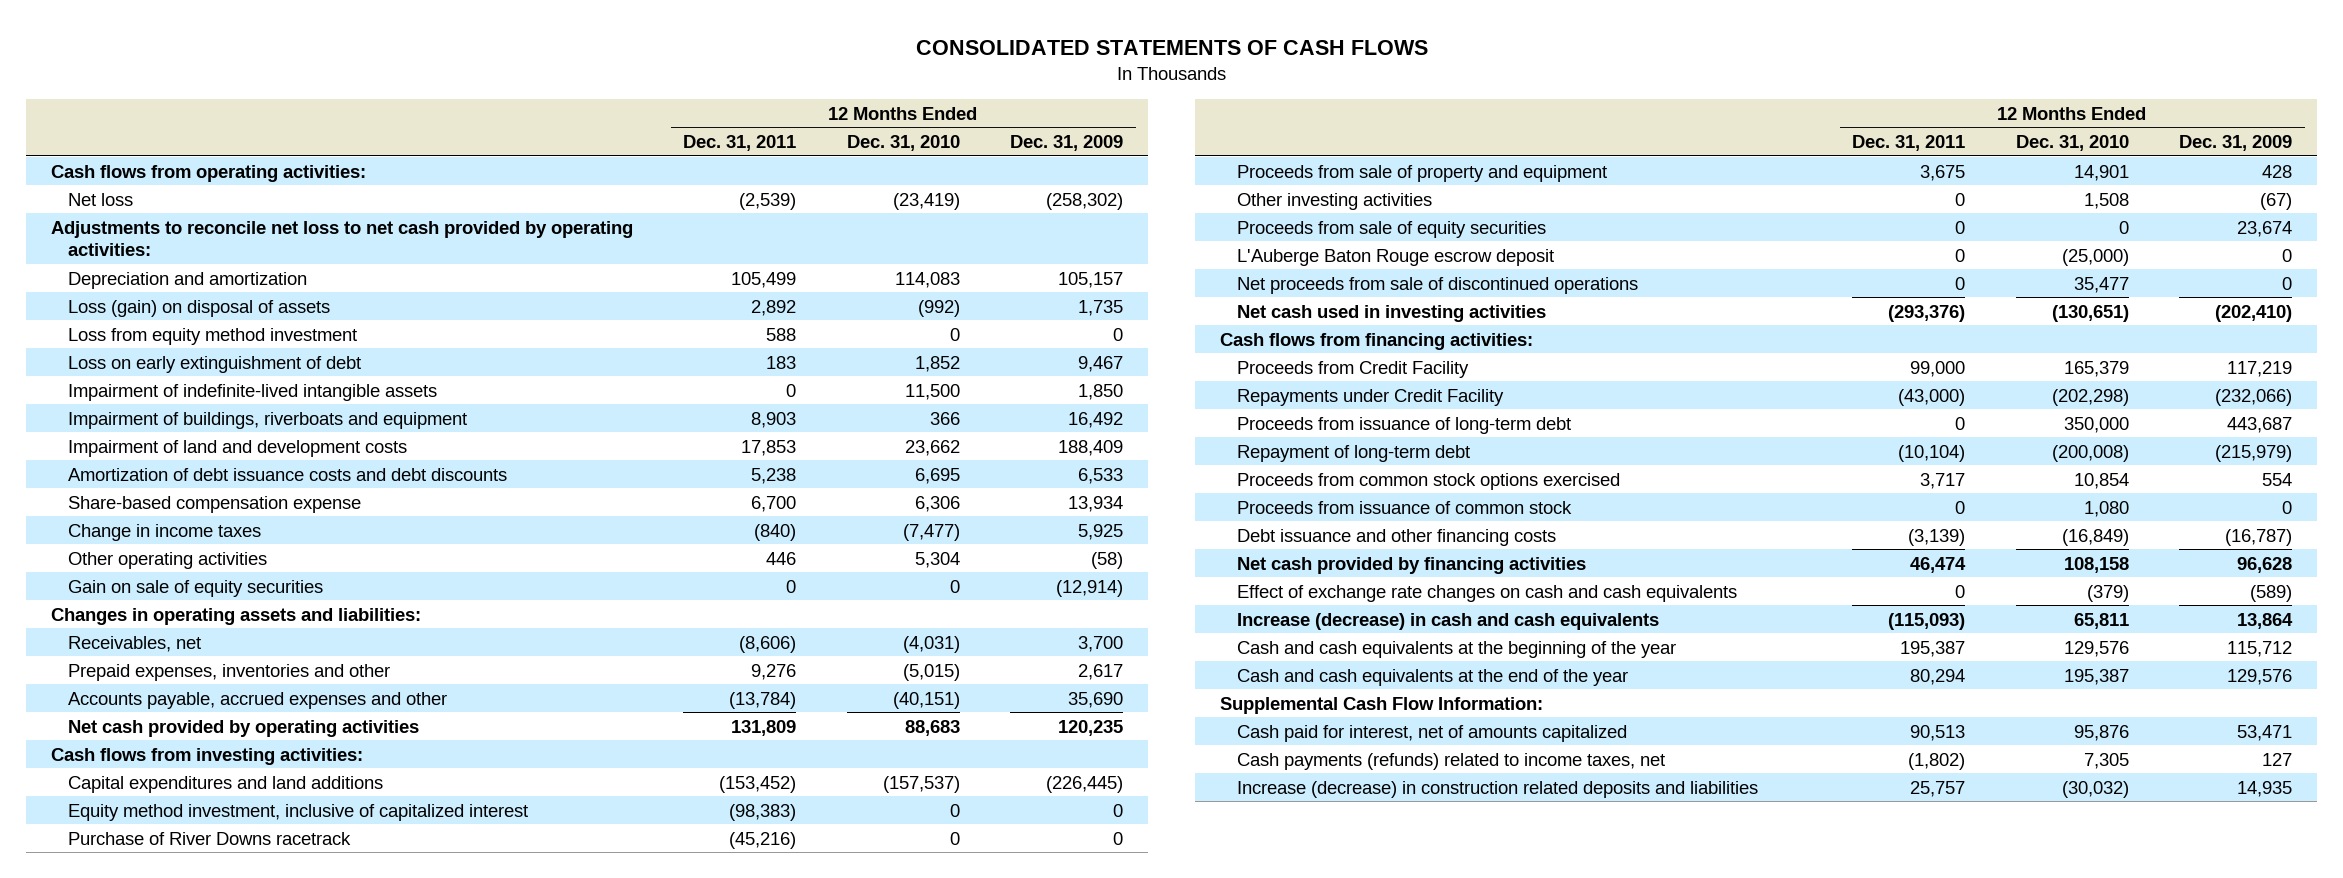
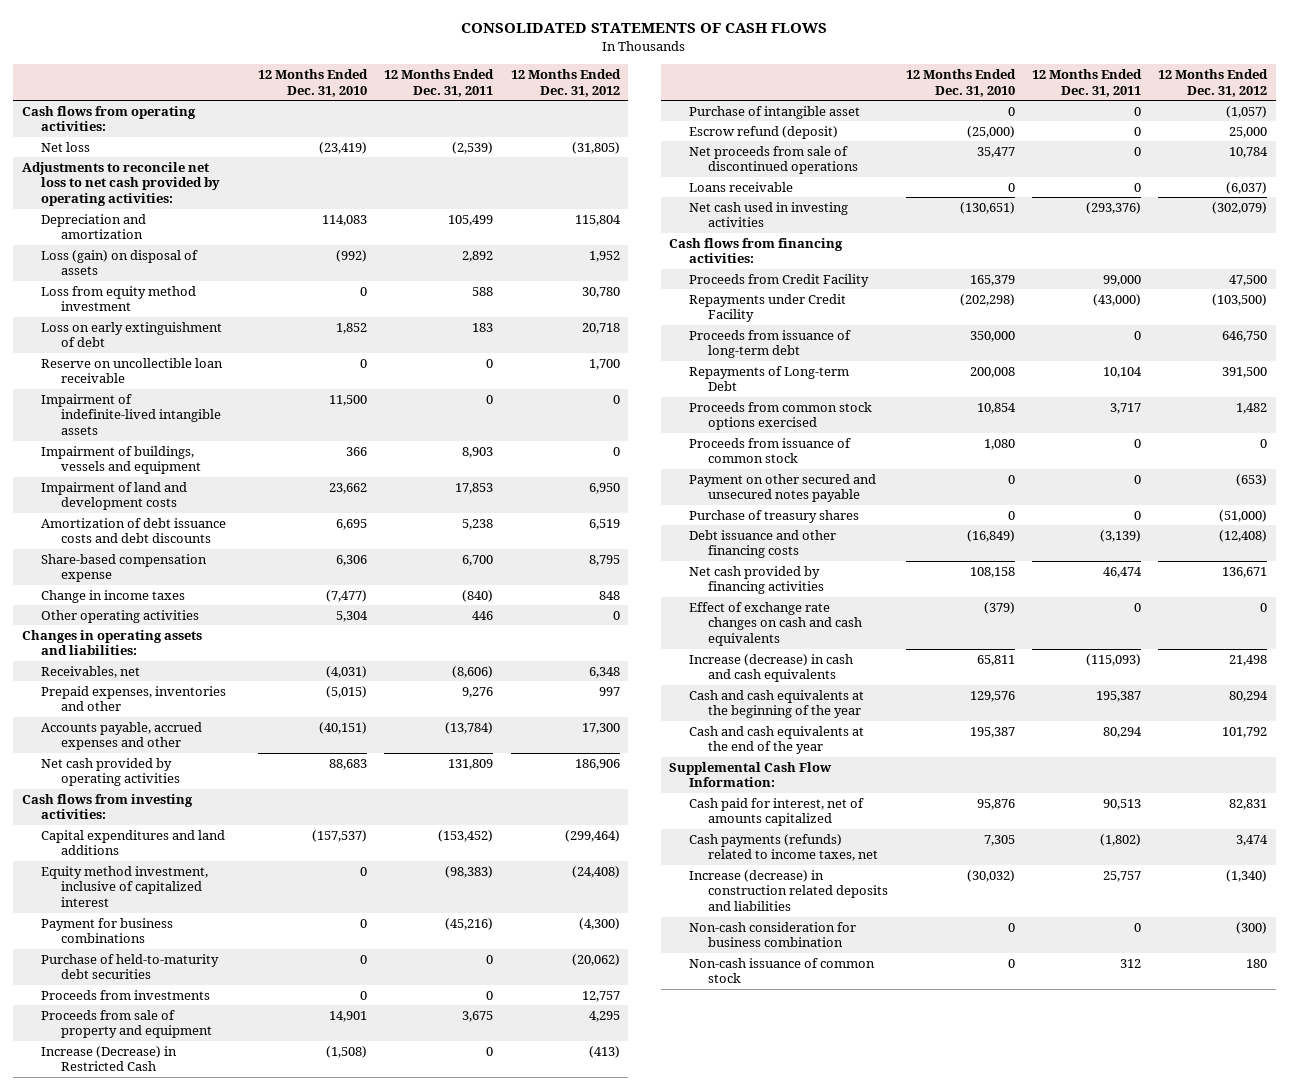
[1010,135,1124,152] Dec. 31, 2009 -> none
none -> [510,69,621,97] 12 Months Ended Dec. 31, 2012
none -> [41,357,224,384] Reserve on uncollectible loan receivable
[67,411,467,429] Impairment of buildings, riverboats and equipment -> [41,445,201,475] Impairment of buildings, vessels and equipment
[67,579,323,597] Gain on sale of equity securities -> none
[67,831,351,845] Purchase of River Downs racetrack -> [41,917,174,944] Payment for business combinations
none -> [41,953,220,980] Purchase of held-to-maturity debt securities
none -> [41,989,211,1000] Proceeds from investments
[1236,192,1432,210] Other investing activities -> none
[1236,220,1546,238] Proceeds from sale of equity securities -> none
none -> [41,1045,178,1072] Increase (Decrease) in Restricted Cash
none -> [688,105,860,119] Purchase of intangible asset
[1236,248,1554,266] L'Auberge Baton Rouge escrow deposit -> [688,125,838,139] Escrow refund (deposit)
none -> [688,181,793,192] Loans receivable
[1236,444,1470,462] Repayment of long-term debt -> [688,365,849,392] Repayments of Long-term Debt
[1898,444,1966,462] (10,104) -> [1102,366,1142,378] 10,104
[2051,444,2129,462] (200,008) -> [969,366,1015,378] 200,008
none -> [688,473,876,503] Payment on other secured and unsecured notes payable
none -> [688,509,859,523] Purchase of treasury shares
none -> [688,921,856,948] Non-cash consideration for business combination
none -> [688,957,875,984] Non-cash issuance of common stock

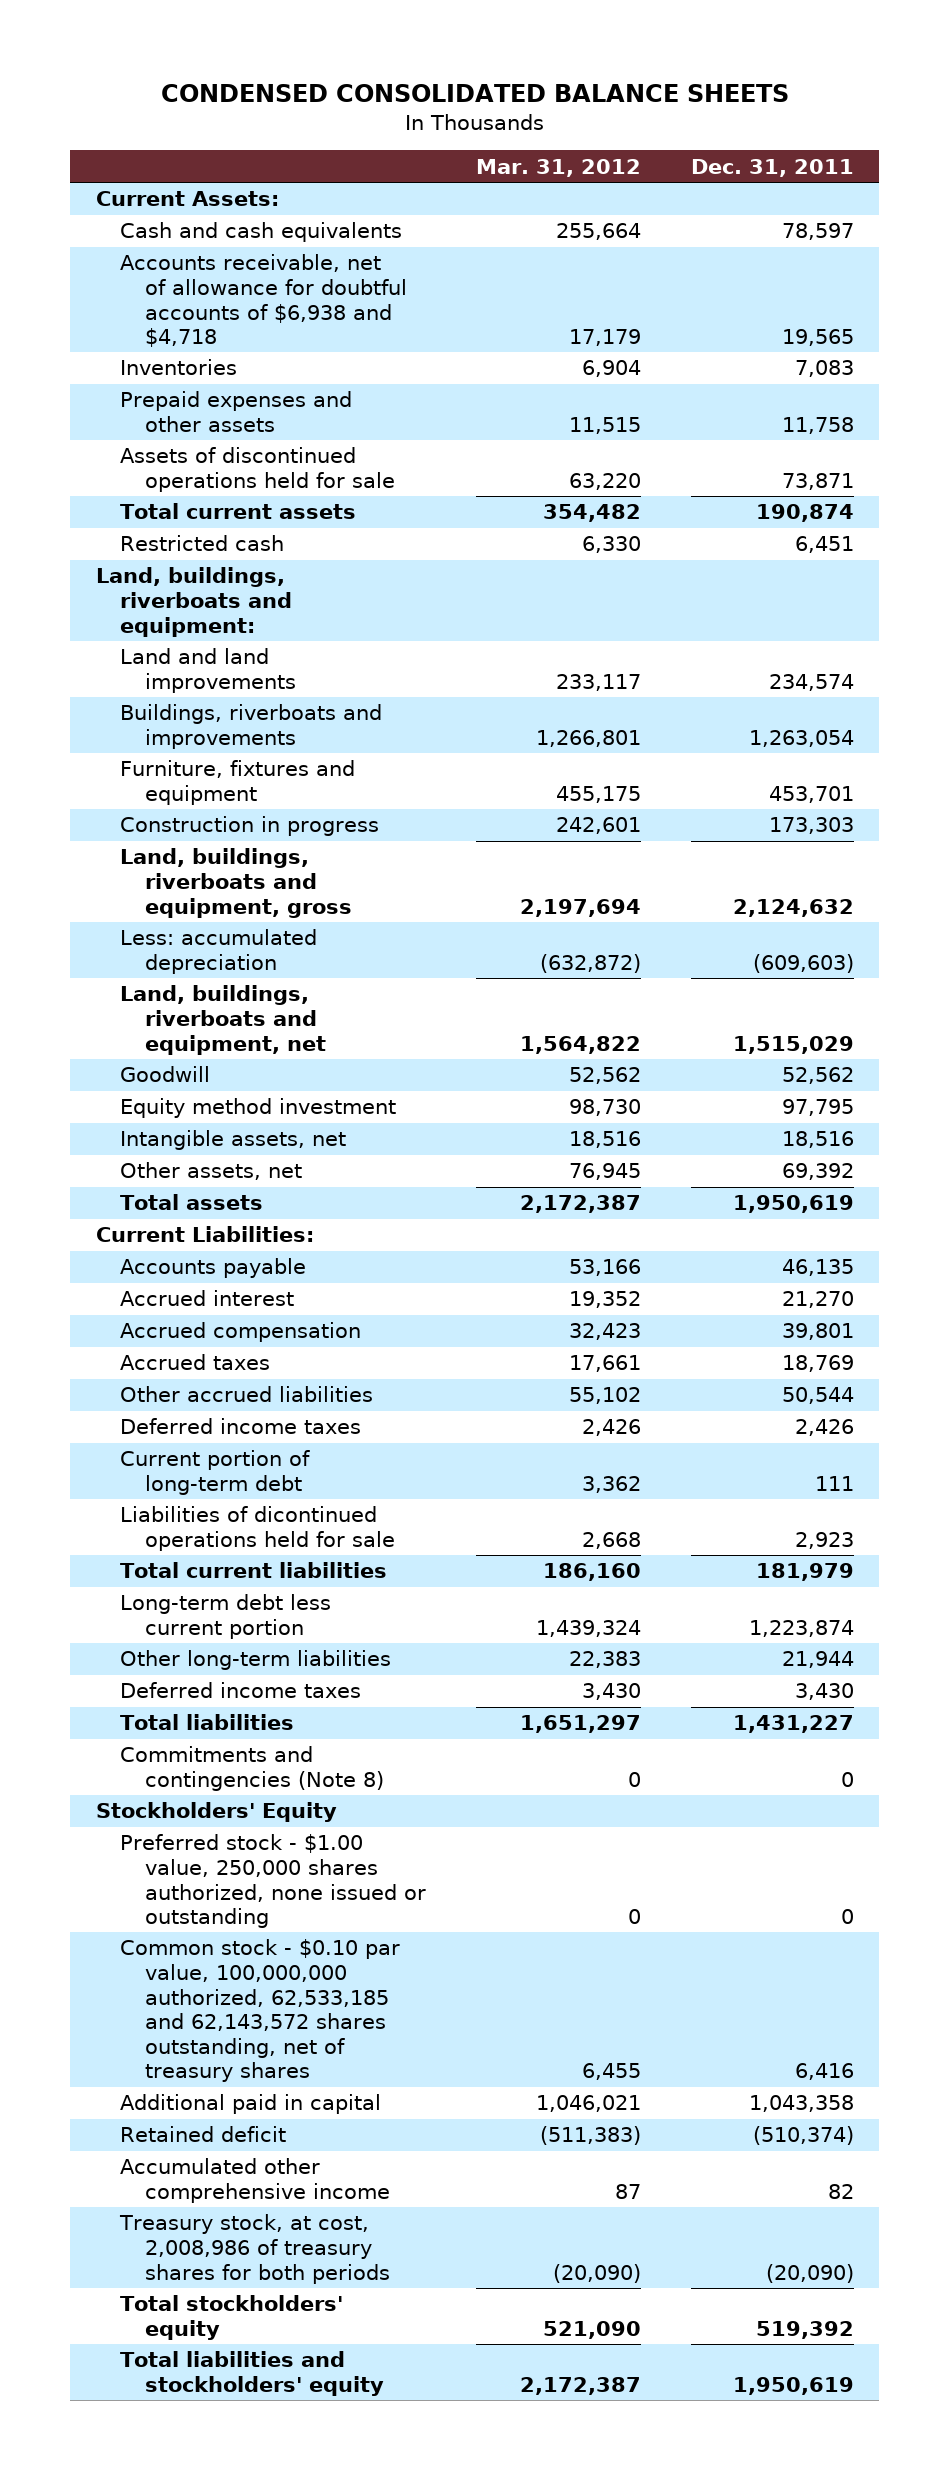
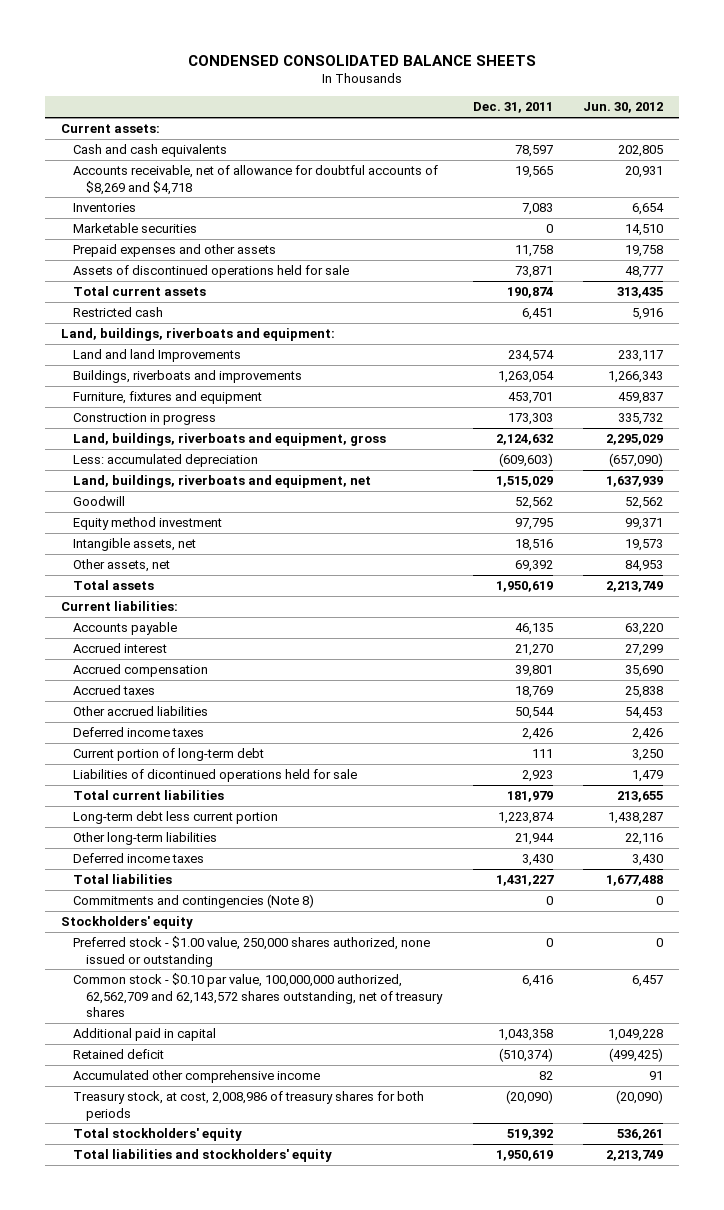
[475,158,641,177] Mar. 31, 2012 -> none
none -> [583,102,664,114] Jun. 30, 2012
[95,191,279,207] Current Assets: -> [60,124,160,134] Current assets:
[120,254,407,348] Accounts receivable, net of allowance for doubtful accounts of $6,938 and $4,718 -> [73,165,439,195] Accounts receivable, net of allowance for doubtful accounts of $8,269 and $4,718
none -> [73,223,198,234] Marketable securities
[120,648,296,693] Land and land improvements -> [73,349,242,363] Land and land Improvements
[95,1226,314,1243] Current Liabilities: -> [60,601,178,612] Current liabilities:
[95,1802,337,1823] Stockholders' Equity -> [60,916,193,930] Stockholders' equity
[120,1939,401,2083] Common stock - $0.10 par value, 100,000,000 authorized, 62,533,185 and 62,143,572 shares outstanding, net of treasury shares -> [73,973,443,1018] Common stock - $0.10 par value, 100,000,000 authorized, 62,562,709 and 62,143,572 shares outstanding, net of treasury shares

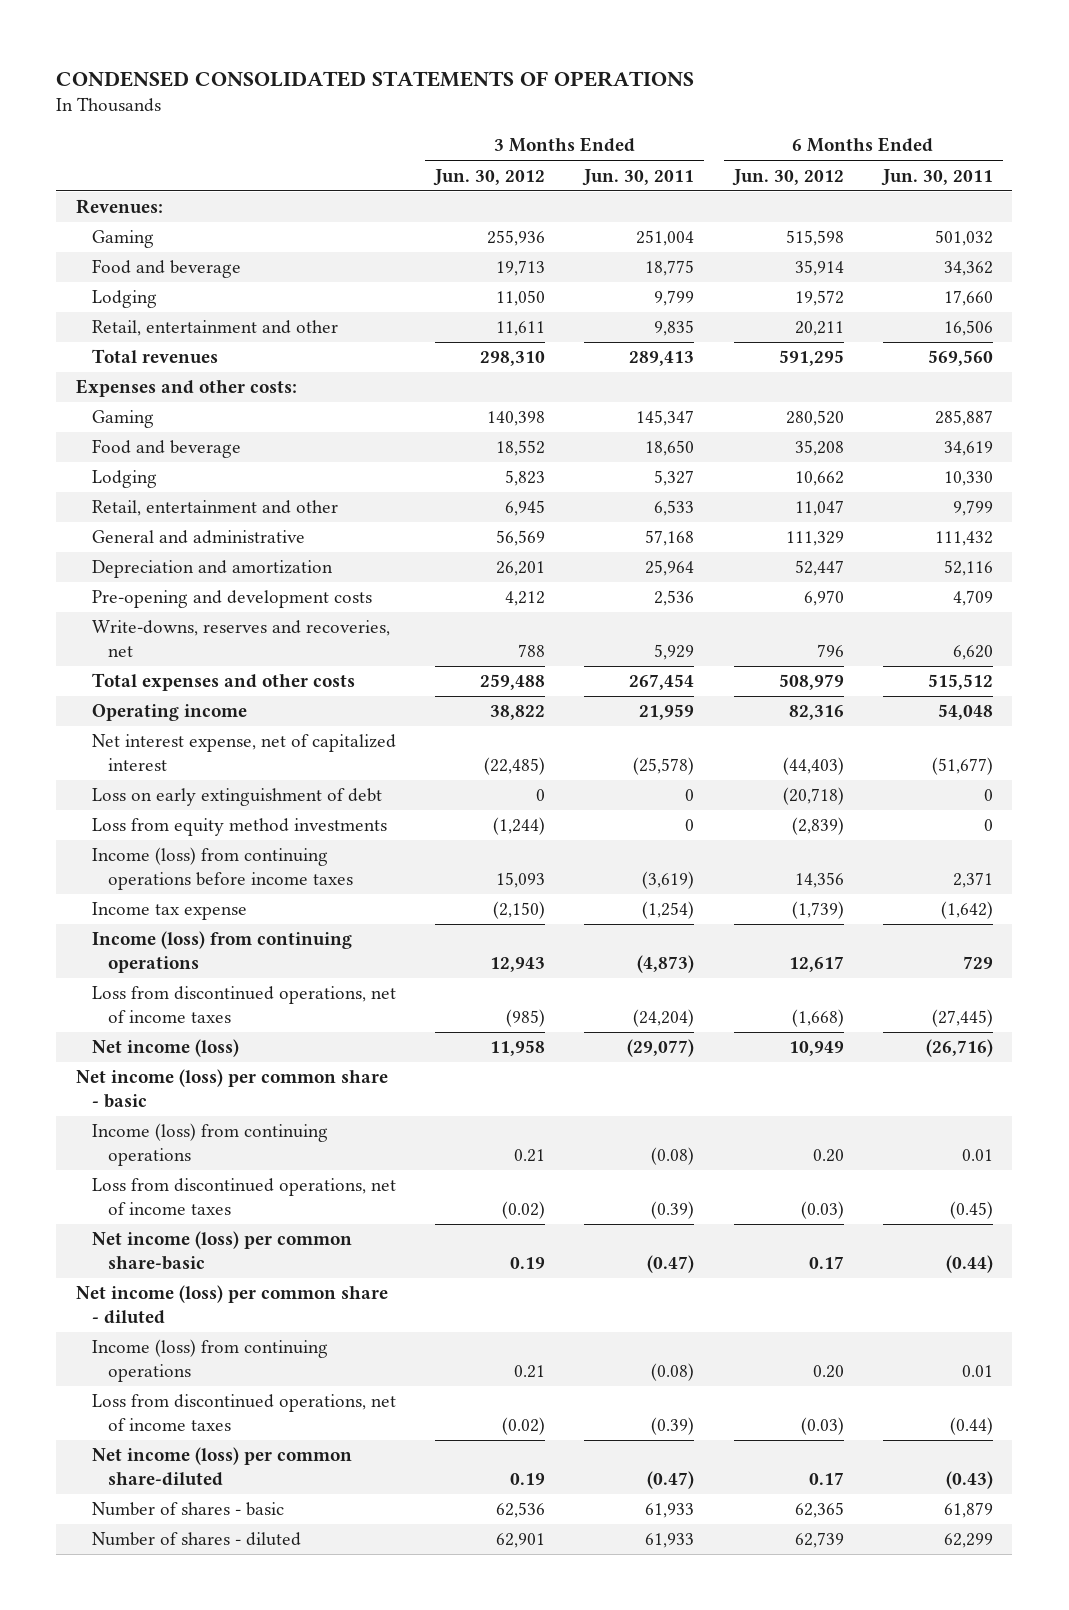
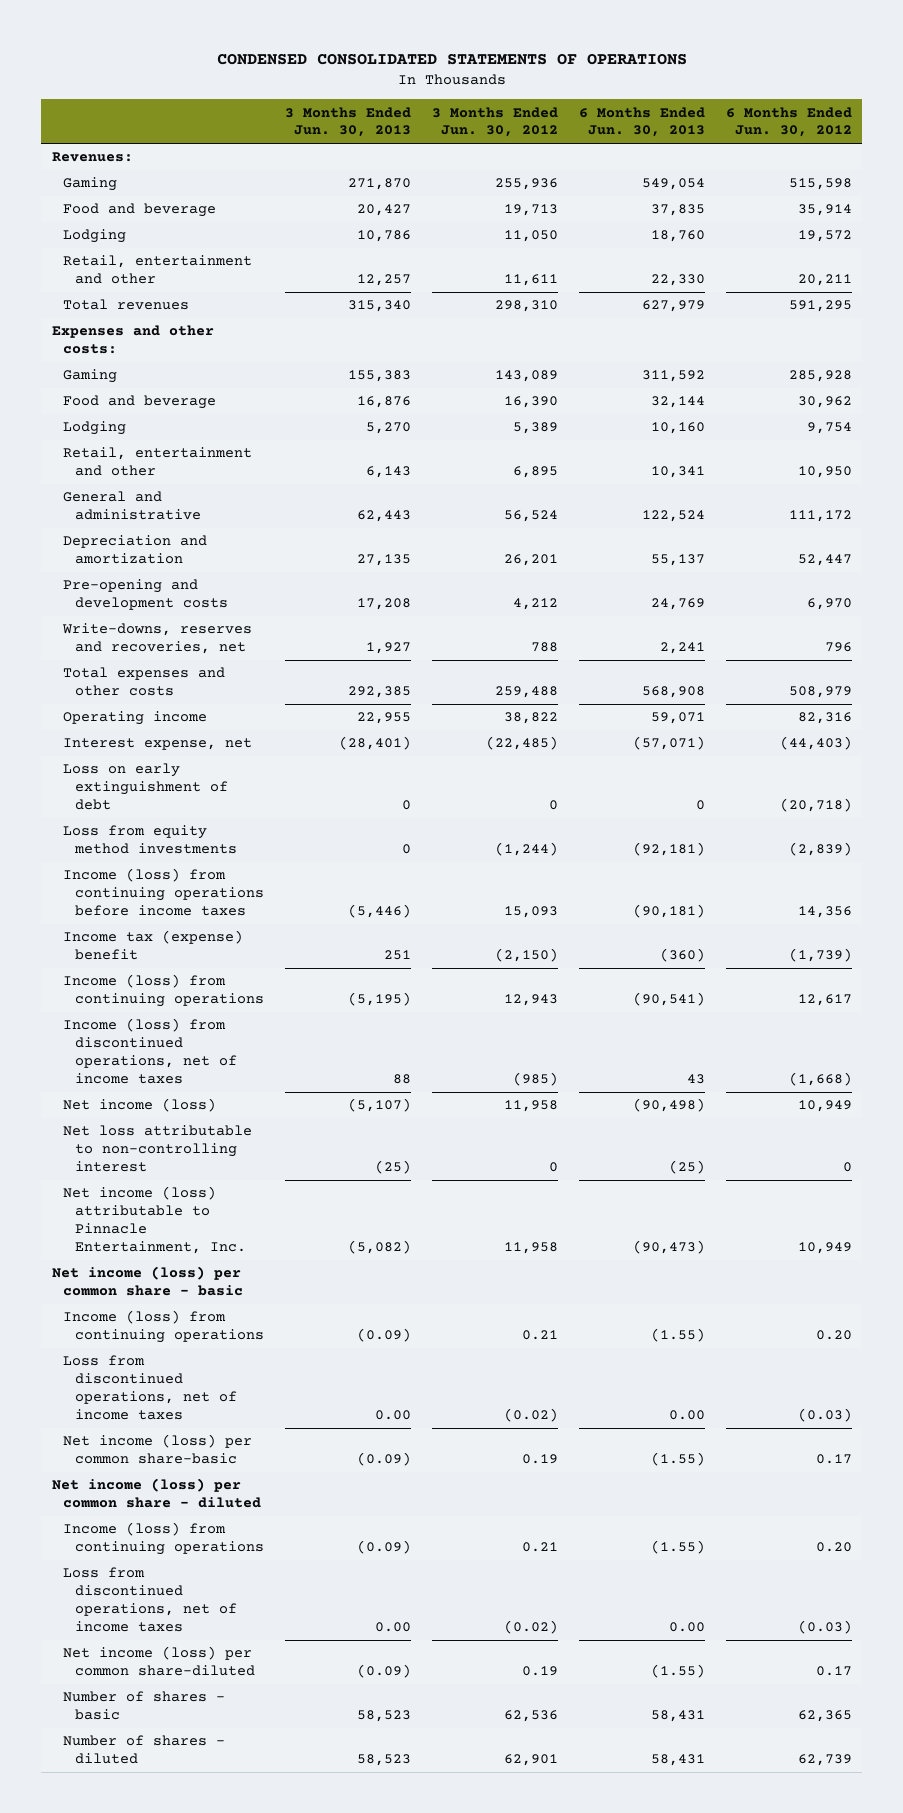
[582,168,695,186] Jun. 30, 2011 -> none
[880,168,993,186] Jun. 30, 2011 -> none
none -> [284,106,411,138] 3 Months Ended Jun. 30, 2013
none -> [578,106,705,138] 6 Months Ended Jun. 30, 2013
[487,411,546,427] 140,398 -> [494,370,558,383] 143,089
[785,410,844,427] 280,520 -> [788,370,852,383] 285,928
[496,440,546,457] 18,552 -> [503,396,558,409] 16,390
[794,440,844,457] 35,208 -> [797,396,852,409] 30,962
[505,470,546,487] 5,823 -> [512,422,558,435] 5,389
[794,471,844,487] 10,662 -> [806,422,852,435] 9,754
[505,500,546,517] 6,945 -> [512,466,558,479] 6,895
[794,500,844,517] 11,047 -> [797,466,852,479] 10,950
[496,530,546,547] 56,569 -> [503,510,558,523] 56,524
[785,531,844,547] 111,329 -> [788,510,852,523] 111,172
[91,734,396,772] Net interest expense, net of capitalized interest -> [63,738,253,751] Interest expense, net
[91,902,247,921] Income tax expense -> [63,930,244,961] Income tax (expense) benefit
[91,986,396,1024] Loss from discontinued operations, net of income taxes -> [63,1018,237,1085] Income (loss) from discontinued operations, net of income taxes
none -> [63,1125,253,1173] Net loss attributable to non-controlling interest
none -> [63,1186,246,1255] Net income (loss) attributable to Pinnacle Entertainment, Inc.

